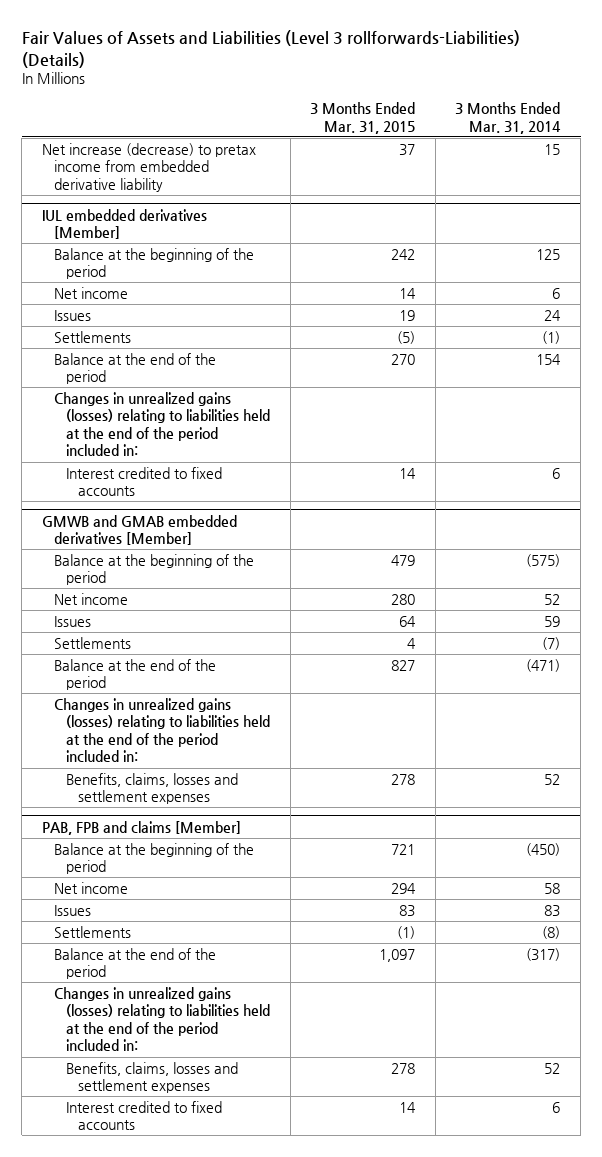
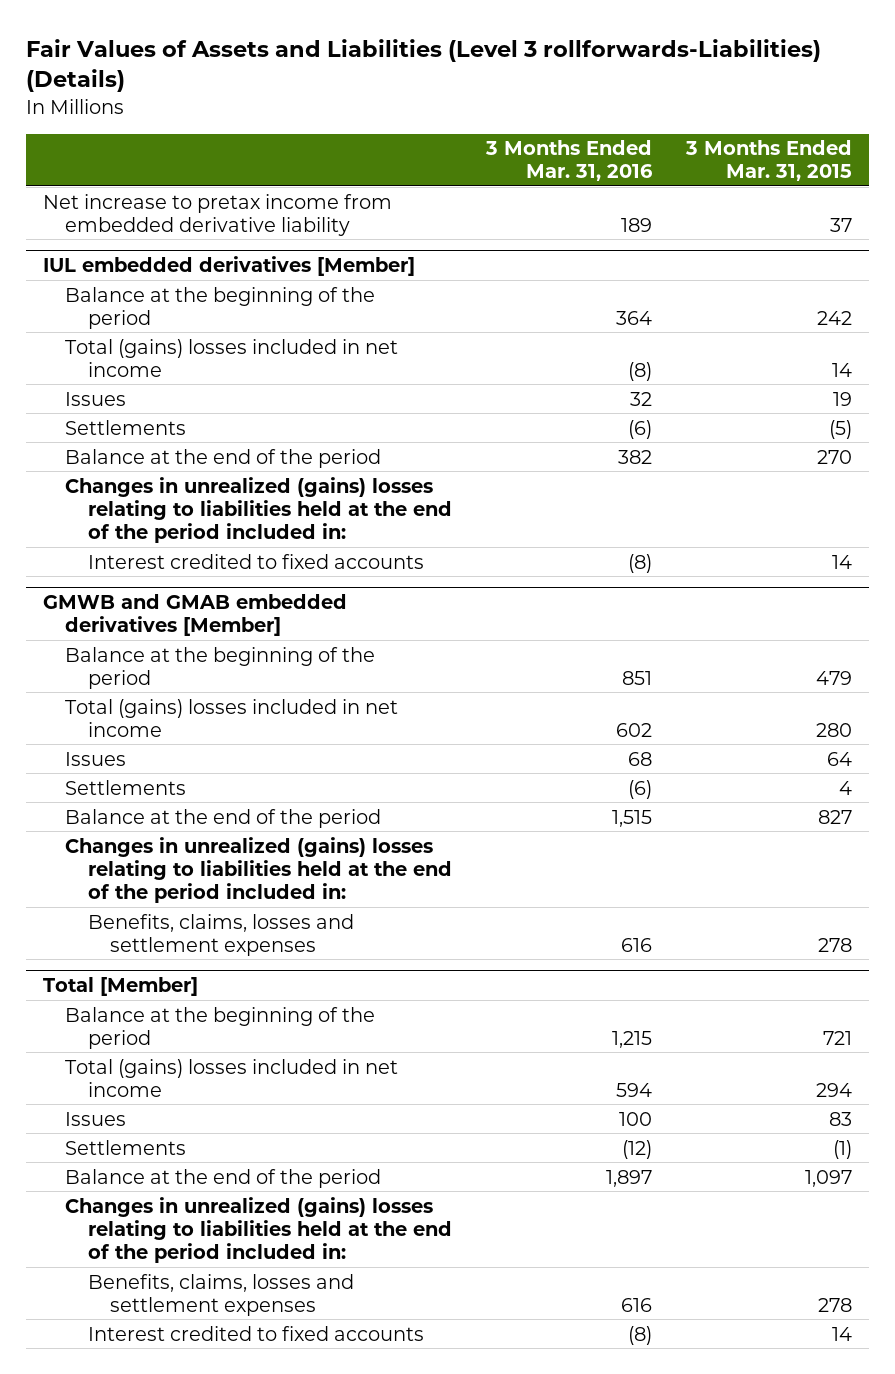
[455,101,562,134] 3 Months Ended Mar. 31, 2014 -> none
none -> [484,140,653,182] 3 Months Ended Mar. 31, 2016
[42,142,257,192] Net increase (decrease) to pretax income from embedded derivative liability -> [42,193,392,236] Net increase to pretax income from embedded derivative liability
[53,286,128,299] Net income -> [65,338,399,377] Total (gains) losses included in net income
[53,391,270,457] Changes in unrealized gains (losses) relating to liabilities held at the end of the period included in: -> [65,476,452,543] Changes in unrealized (gains) losses relating to liabilities held at the end of the period included in:
[53,592,128,605] Net income -> [65,698,399,737] Total (gains) losses included in net income
[53,697,270,763] Changes in unrealized gains (losses) relating to liabilities held at the end of the period included in: -> [65,836,452,903] Changes in unrealized (gains) losses relating to liabilities held at the end of the period included in:
[42,820,242,835] PAB, FPB and claims [Member] -> [42,977,198,997] Total [Member]
[53,881,128,894] Net income -> [65,1058,399,1097] Total (gains) losses included in net income
[53,986,270,1052] Changes in unrealized gains (losses) relating to liabilities held at the end of the period included in: -> [65,1196,452,1263] Changes in unrealized (gains) losses relating to liabilities held at the end of the period included in:

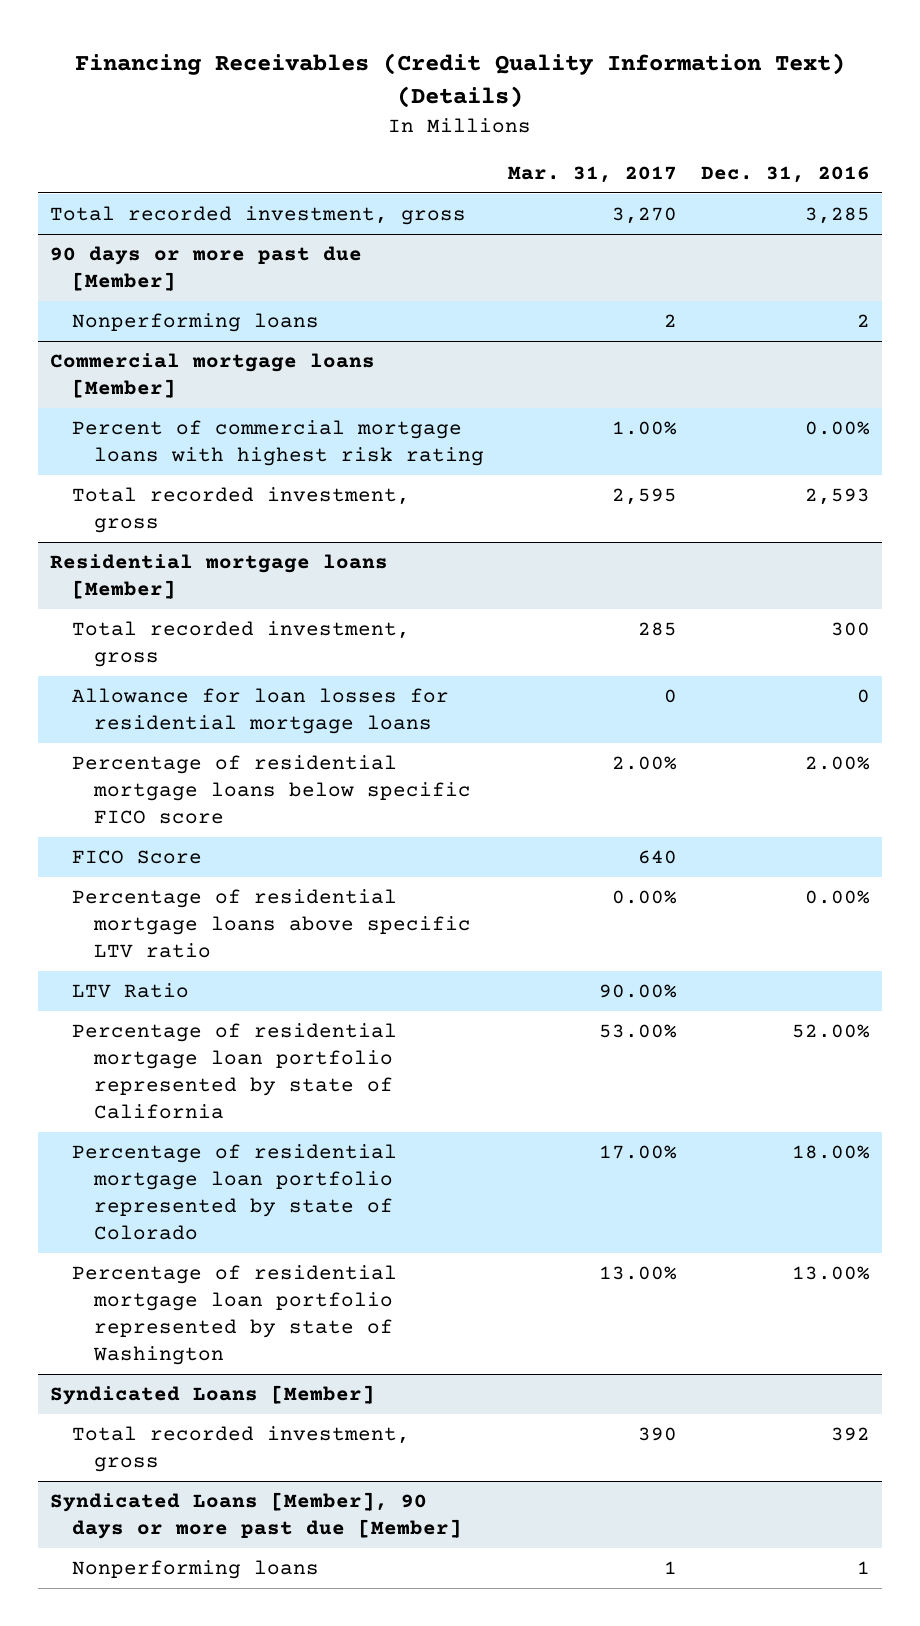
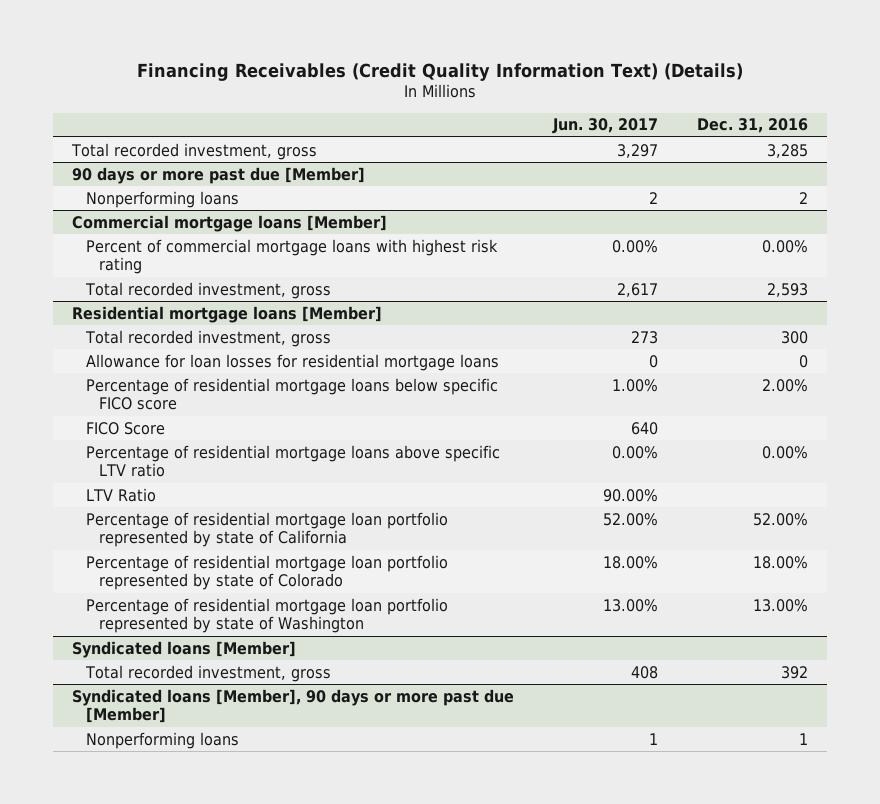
[507,165,677,183] Mar. 31, 2017 -> none
none -> [552,118,659,135] Jun. 30, 2017
[49,1385,375,1406] Syndicated Loans [Member] -> [72,640,297,658] Syndicated loans [Member]
[49,1492,462,1540] Syndicated Loans [Member], 90 days or more past due [Member] -> [72,688,515,724] Syndicated loans [Member], 90 days or more past due [Member]

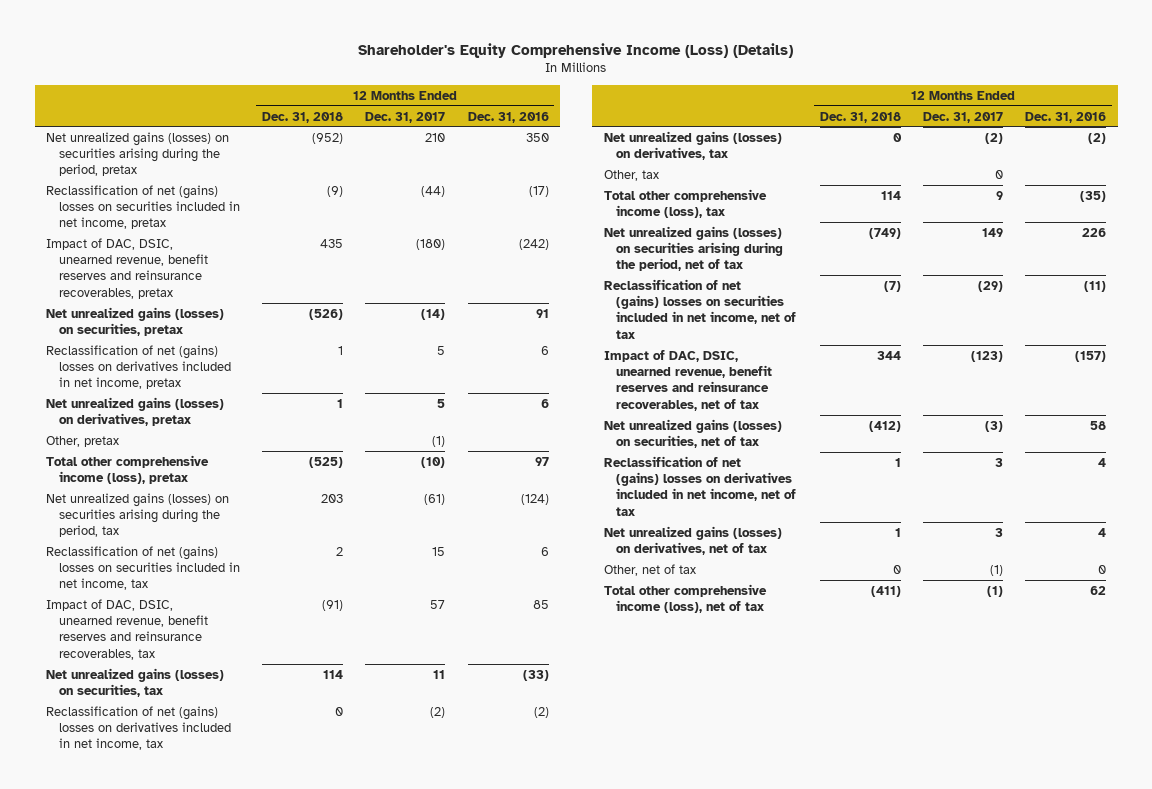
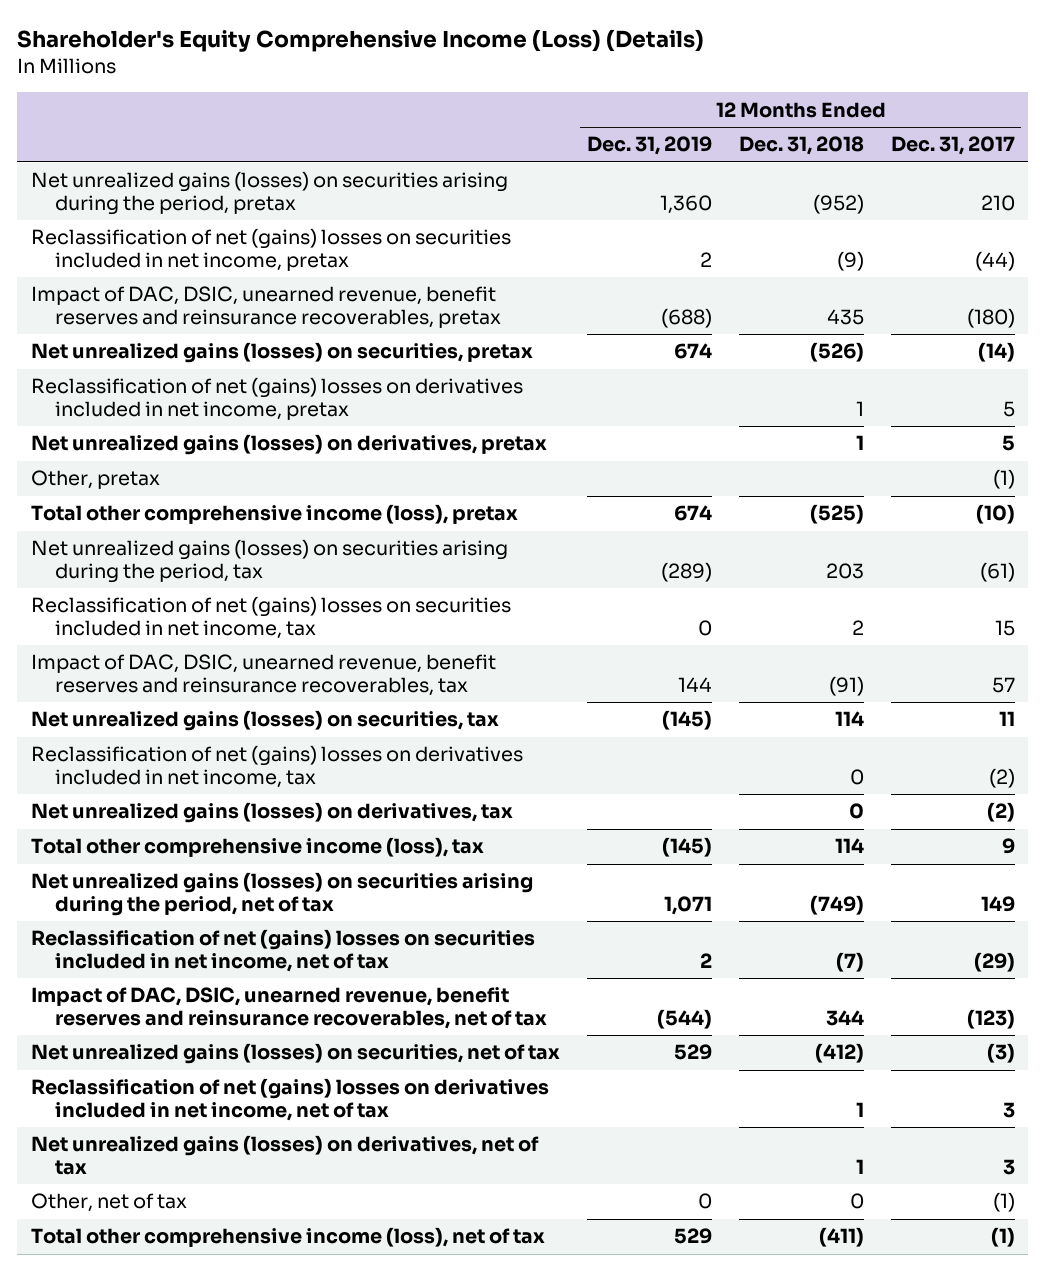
[467,111,549,123] Dec. 31, 2016 -> none
none -> [586,136,712,156] Dec. 31, 2019
[603,169,659,181] Other, tax -> none

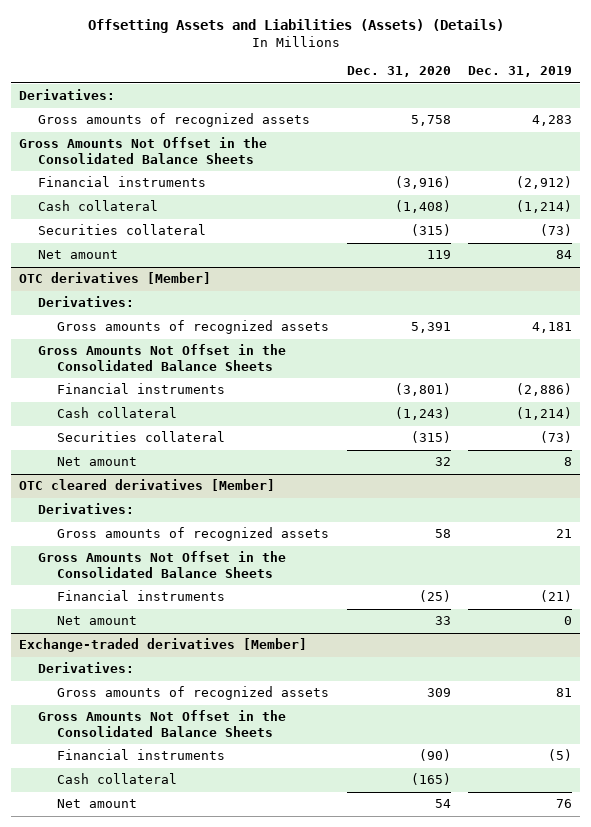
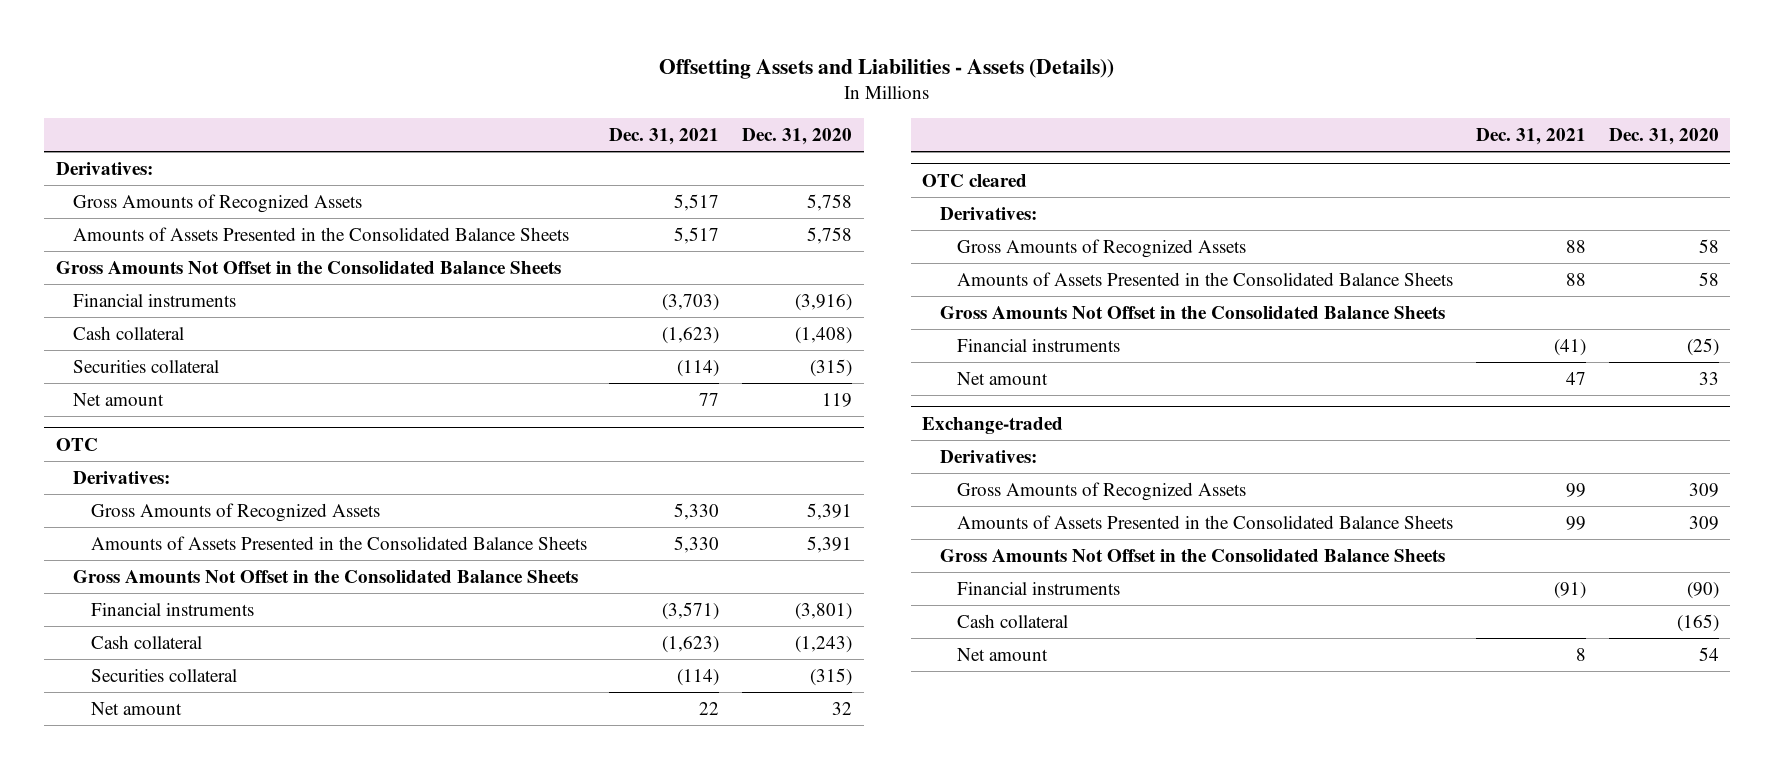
[87,19,504,34] Offsetting Assets and Liabilities (Assets) (Details) -> [659,58,1115,79] Offsetting Assets and Liabilities - Assets (Details))
[467,66,572,78] Dec. 31, 2019 -> none
none -> [609,127,720,145] Dec. 31, 2021
[38,113,311,128] Gross amounts of recognized assets -> [73,193,363,213] Gross Amounts of Recognized Assets
none -> [73,226,570,241] Amounts of Assets Presented in the Consolidated Balance Sheets
[19,272,212,285] OTC derivatives [Member] -> [55,437,98,451] OTC
[57,320,330,335] Gross amounts of recognized assets -> [90,502,380,522] Gross Amounts of Recognized Assets
none -> [90,535,587,550] Amounts of Assets Presented in the Consolidated Balance Sheets
[19,479,276,492] OTC cleared derivatives [Member] -> [922,173,1028,187] OTC cleared
[57,527,330,542] Gross amounts of recognized assets -> [956,238,1246,258] Gross Amounts of Recognized Assets
none -> [956,271,1453,286] Amounts of Assets Presented in the Consolidated Balance Sheets
[19,638,308,653] Exchange-traded derivatives [Member] -> [922,416,1064,434] Exchange-traded
[57,686,330,701] Gross amounts of recognized assets -> [956,481,1246,501] Gross Amounts of Recognized Assets
none -> [956,514,1453,529] Amounts of Assets Presented in the Consolidated Balance Sheets

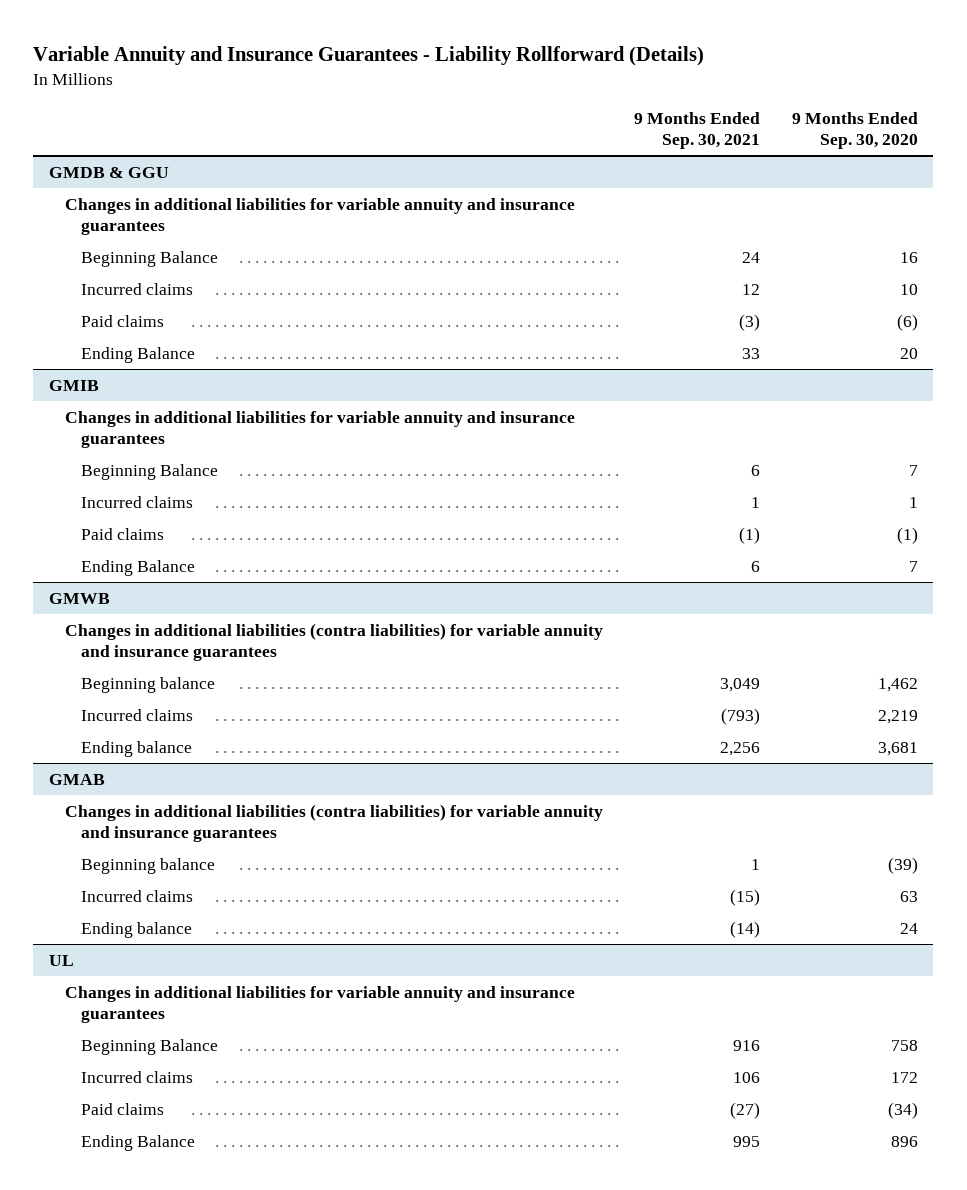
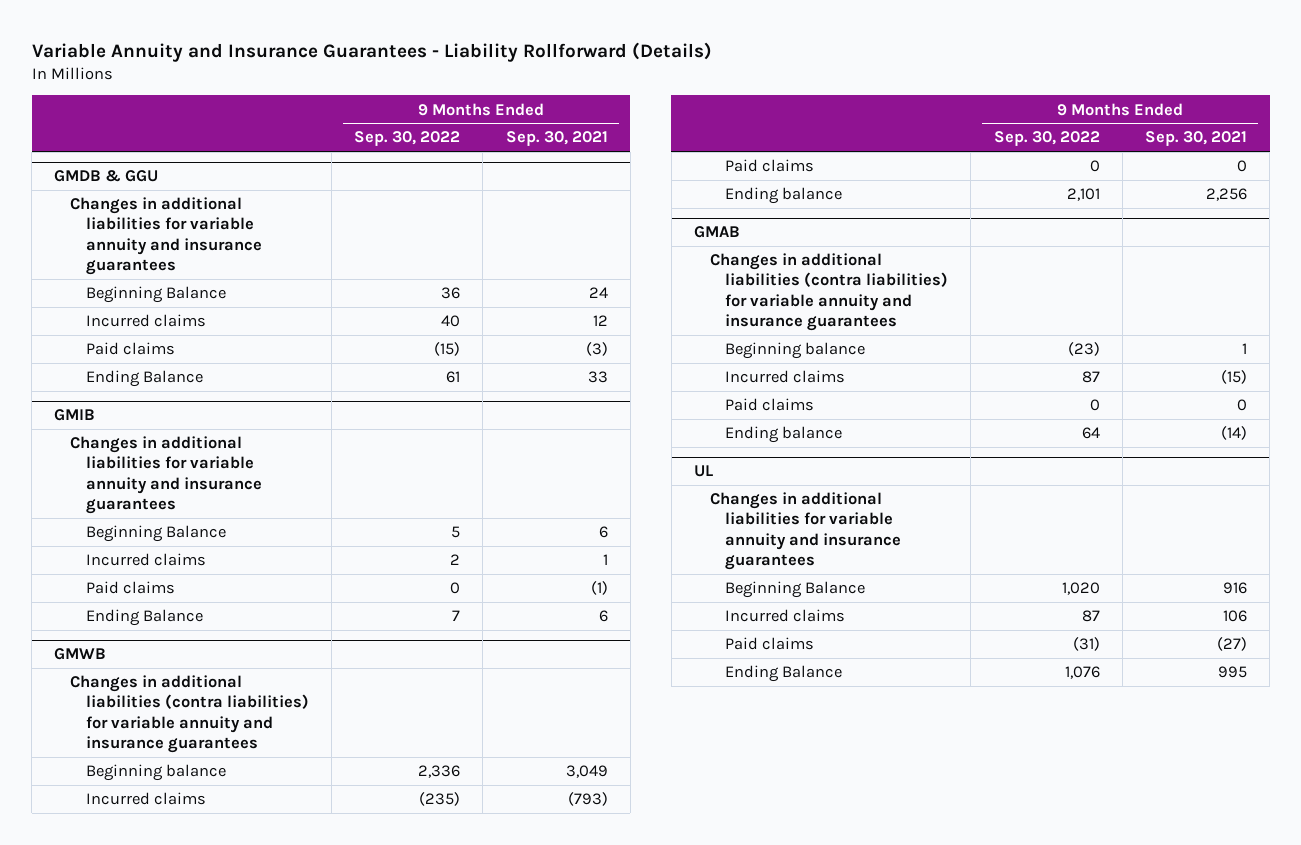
[791,112,918,150] 9 Months Ended Sep. 30, 2020 -> none
none -> [354,131,461,147] Sep. 30, 2022
none -> [725,159,815,173] Paid claims
none -> [725,398,815,412] Paid claims

